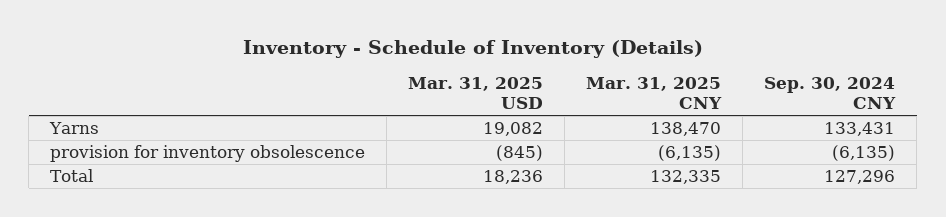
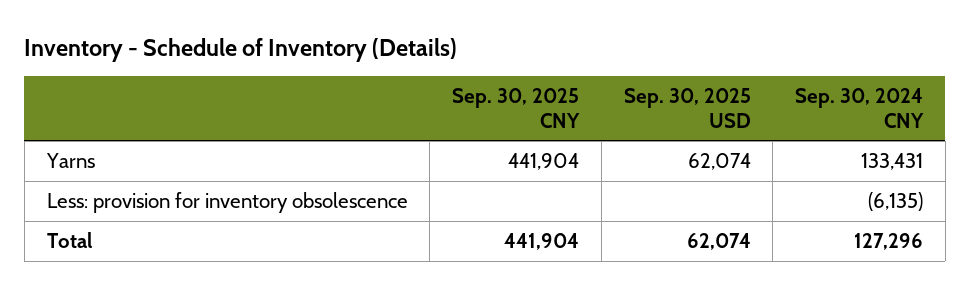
[408,77,544,109] Mar. 31, 2025 USD -> none
[586,77,723,109] Mar. 31, 2025 CNY -> none
none -> [452,88,581,128] Sep. 30, 2025 CNY
none -> [623,88,751,128] Sep. 30, 2025 USD
[50,145,366,163] provision for inventory obsolescence -> [46,191,408,213] Less: provision for inventory obsolescence

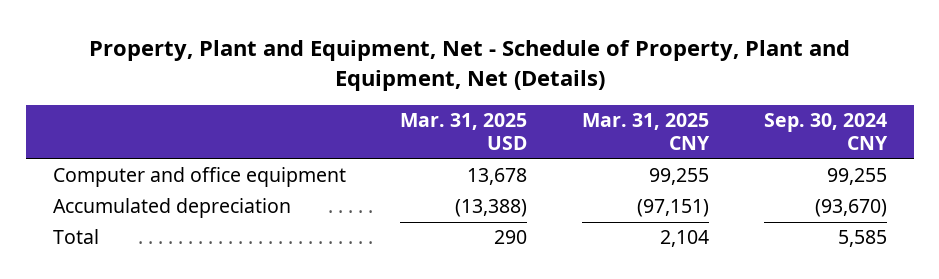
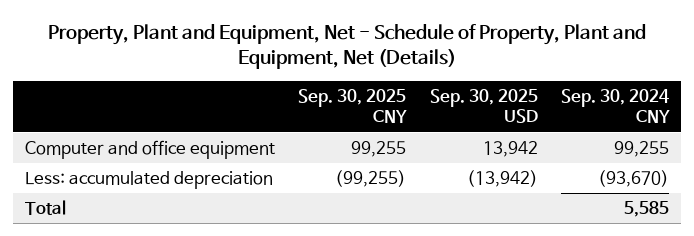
[400,113,528,151] Mar. 31, 2025 USD -> none
[582,113,711,151] Mar. 31, 2025 CNY -> none
none -> [298,89,408,124] Sep. 30, 2025 CNY
none -> [429,89,538,124] Sep. 30, 2025 USD
[52,198,291,219] Accumulated depreciation -> [25,171,274,190] Less: accumulated depreciation

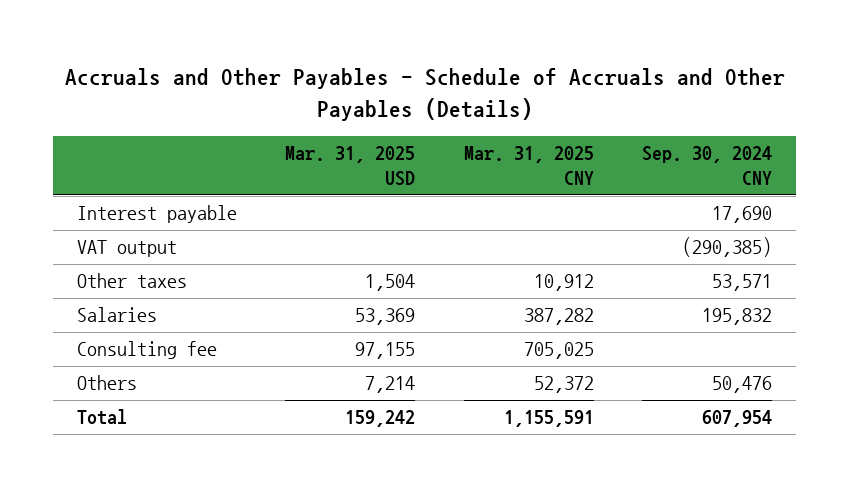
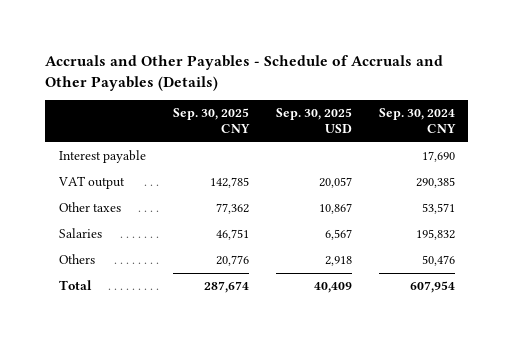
[285,146,416,187] Mar. 31, 2025 USD -> none
[463,146,594,186] Mar. 31, 2025 CNY -> none
none -> [172,108,250,134] Sep. 30, 2025 CNY
none -> [275,108,352,134] Sep. 30, 2025 USD
[681,237,772,258] (290,385) -> [415,177,455,189] 290,385
[77,341,218,360] Consulting fee -> none

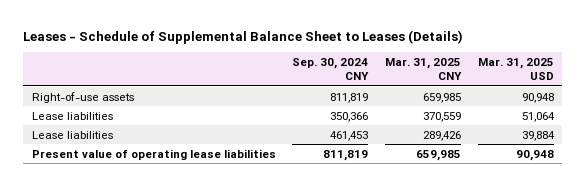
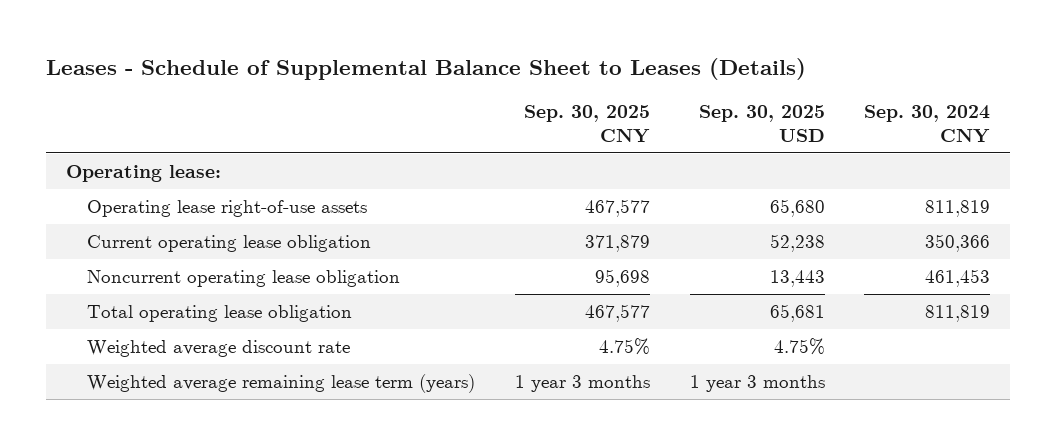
[384,57,462,80] Mar. 31, 2025 CNY -> none
[477,57,554,80] Mar. 31, 2025 USD -> none
none -> [523,104,650,143] Sep. 30, 2025 CNY
none -> [698,104,825,142] Sep. 30, 2025 USD
none -> [65,164,221,182] Operating lease:
[31,91,134,103] Right-of-use assets -> [87,199,368,217] Operating lease right-of-use assets
[31,111,113,120] Lease liabilities -> [87,234,372,252] Current operating lease obligation
[31,130,113,139] Lease liabilities -> [87,269,401,287] Noncurrent operating lease obligation
[31,148,276,160] Present value of operating lease liabilities -> [87,304,353,322] Total operating lease obligation
none -> [87,339,351,357] Weighted average discount rate
none -> [87,373,476,393] Weighted average remaining lease term (years)

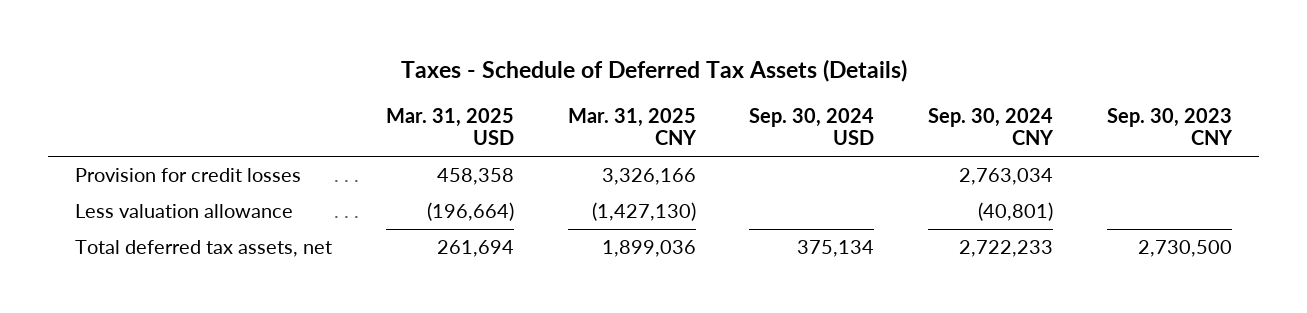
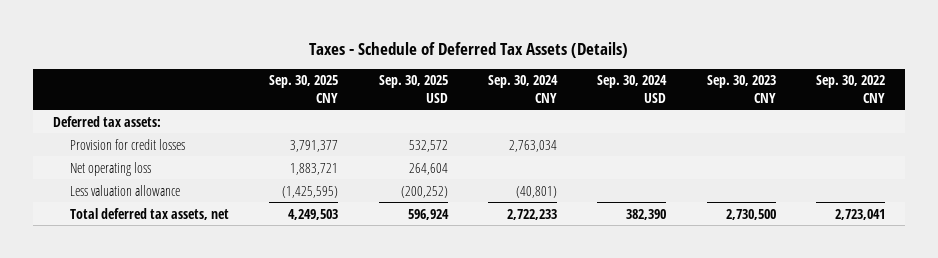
[385,107,514,146] Mar. 31, 2025 USD -> none
[567,107,697,146] Mar. 31, 2025 CNY -> none
none -> [269,75,339,103] Sep. 30, 2025 CNY
none -> [378,75,448,103] Sep. 30, 2025 USD
none -> [815,75,885,103] Sep. 30, 2022 CNY
none -> [52,115,161,127] Deferred tax assets:
none -> [69,161,151,176] Net operating loss
[797,239,875,257] 375,134 -> [626,208,667,220] 382,390

